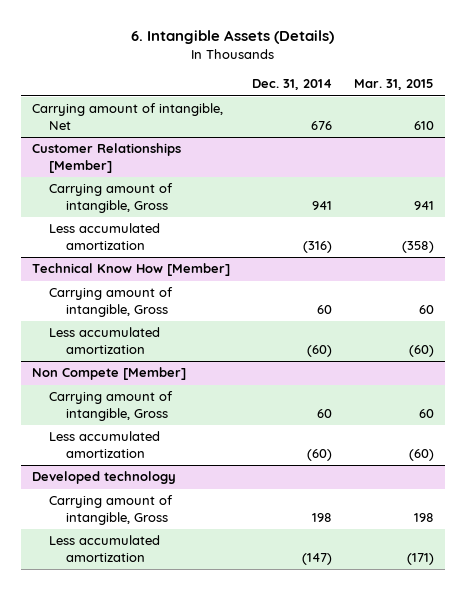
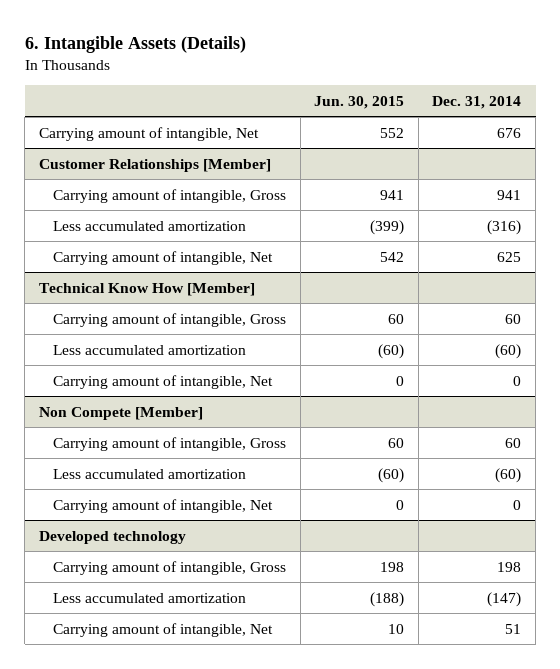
[354,79,435,91] Mar. 31, 2015 -> none
none -> [314,95,405,109] Jun. 30, 2015
none -> [52,250,273,265] Carrying amount of intangible, Net
none -> [52,374,273,389] Carrying amount of intangible, Net
none -> [52,498,273,513] Carrying amount of intangible, Net
none -> [52,622,273,637] Carrying amount of intangible, Net

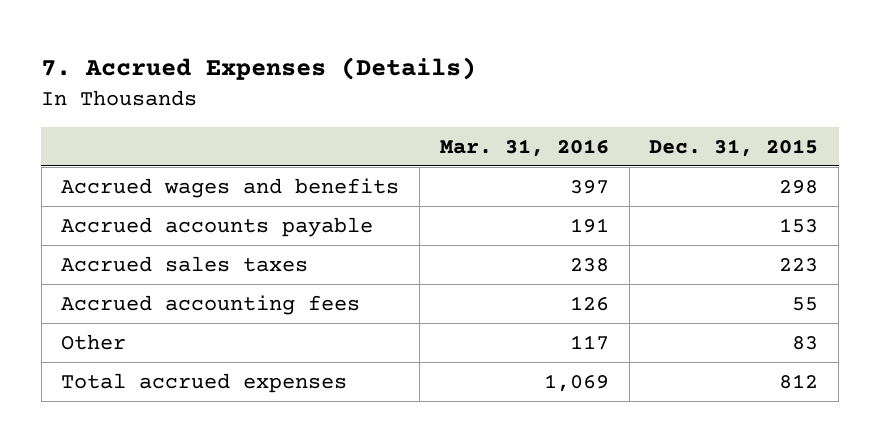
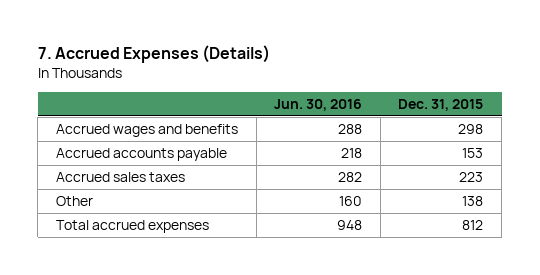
[439,138,609,157] Mar. 31, 2016 -> none
none -> [274,98,363,111] Jun. 30, 2016
[61,294,361,315] Accrued accounting fees -> none
[792,335,819,350] 83 -> [462,196,484,207] 138

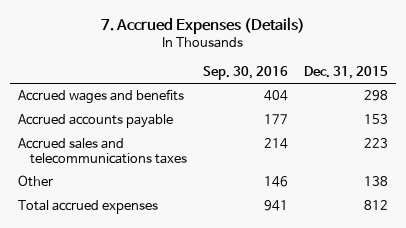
[274,98,363,111] Jun. 30, 2016 -> none
none -> [203,65,289,80] Sep. 30, 2016
[56,172,186,183] Accrued sales taxes -> [18,138,187,165] Accrued sales and telecommunications taxes

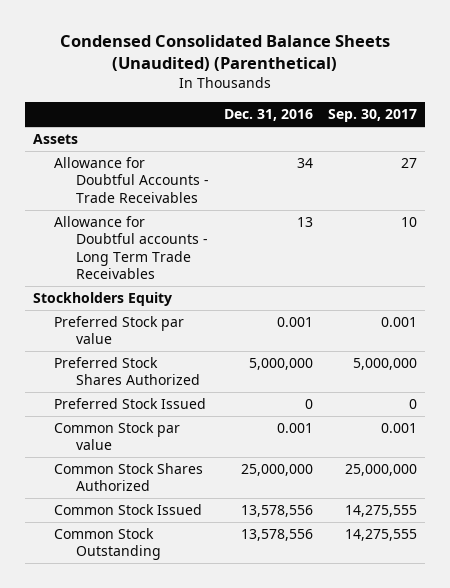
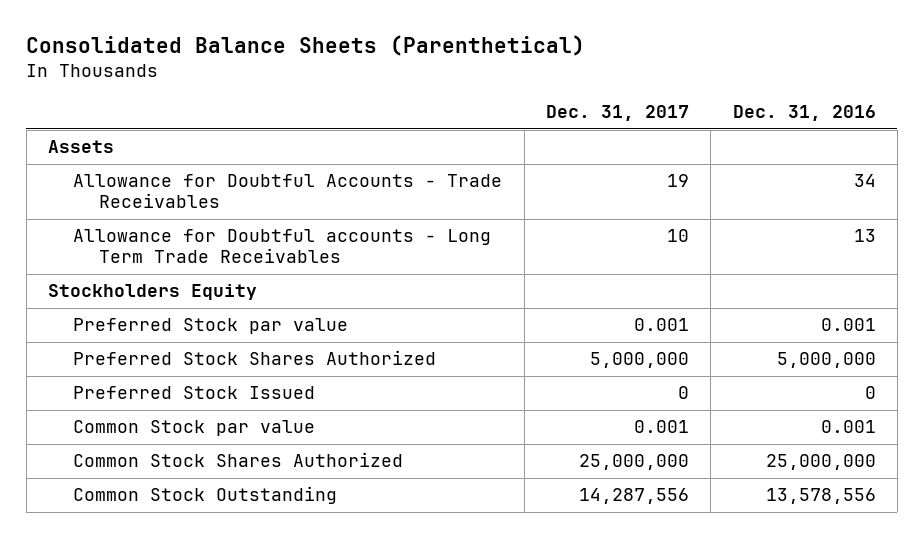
[59,35,390,72] Condensed Consolidated Balance Sheets (Unaudited) (Parenthetical) -> [26,35,586,57] Consolidated Balance Sheets (Parenthetical)
[328,109,418,123] Sep. 30, 2017 -> none
none -> [546,105,690,122] Dec. 31, 2017
[54,504,203,516] Common Stock Issued -> none

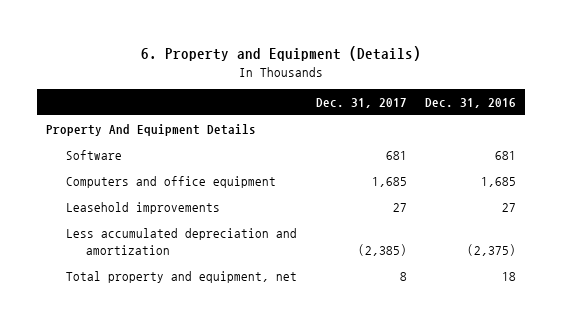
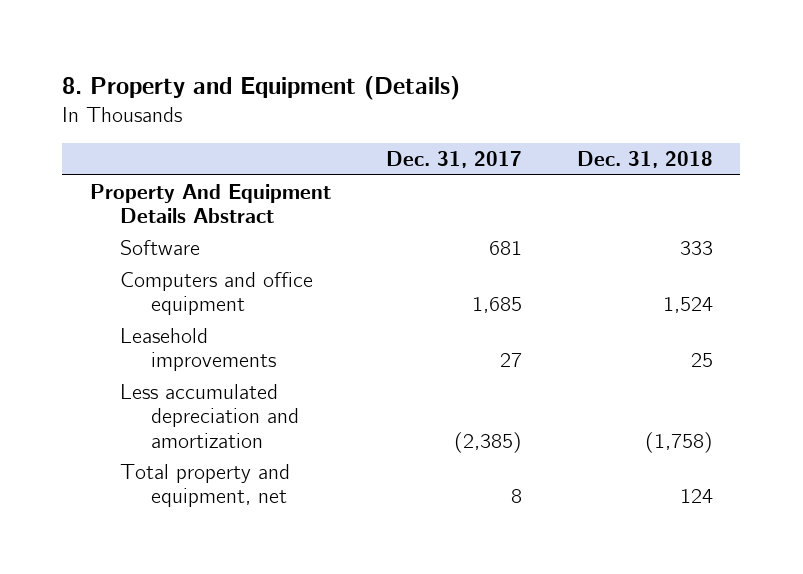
[141,45,422,61] 6. Property and Equipment (Details) -> [62,76,461,101] 8. Property and Equipment (Details)
[425,98,517,109] Dec. 31, 2016 -> none
none -> [576,151,713,169] Dec. 31, 2018
[46,124,257,137] Property And Equipment Details -> [89,184,331,224] Property And Equipment Details Abstract

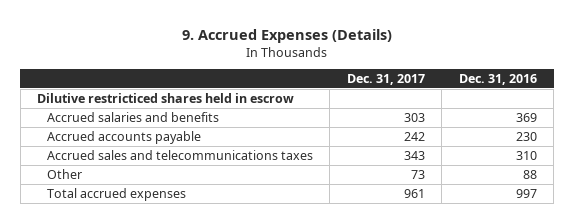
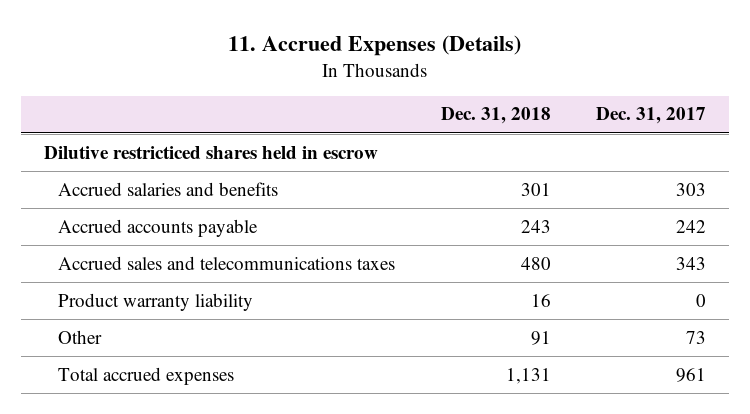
[182,28,393,43] 9. Accrued Expenses (Details) -> [228,34,522,56] 11. Accrued Expenses (Details)
[458,73,537,85] Dec. 31, 2016 -> none
none -> [440,107,551,125] Dec. 31, 2018
none -> [58,292,254,311] Product warranty liability

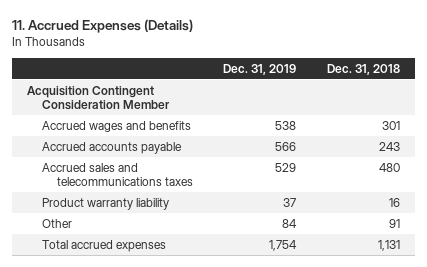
[596,107,707,125] Dec. 31, 2017 -> none
none -> [223,63,297,75] Dec. 31, 2019
[44,145,379,159] Dilutive restricticed shares held in escrow -> none
none -> [27,85,171,110] Acquisition Contingent Consideration Member
[58,181,279,196] Accrued salaries and benefits -> [42,120,192,132] Accrued wages and benefits

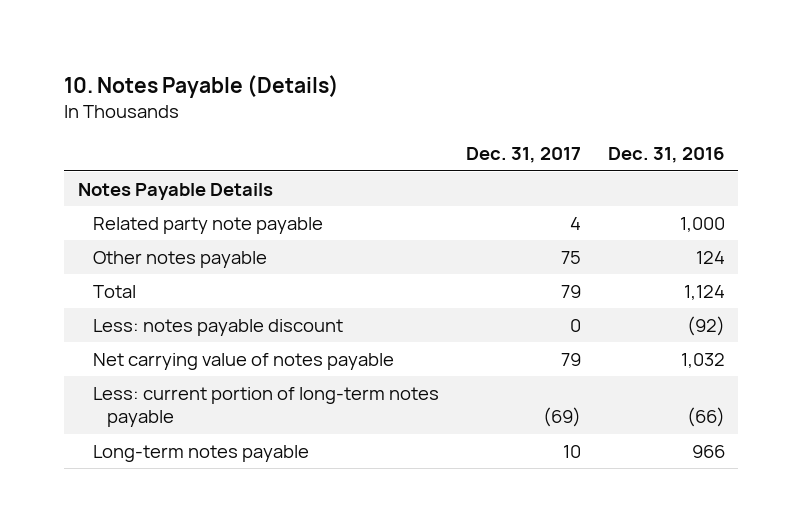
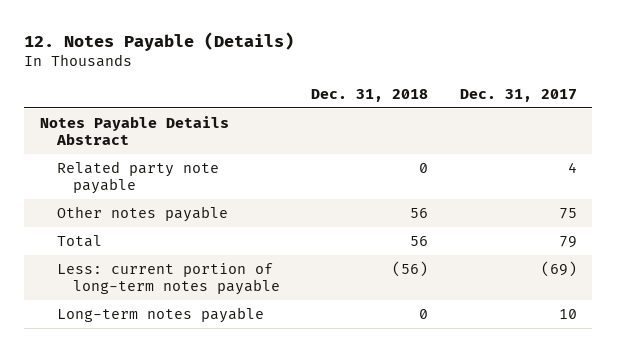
[64,74,340,98] 10. Notes Payable (Details) -> [24,31,295,51] 12. Notes Payable (Details)
[607,147,725,164] Dec. 31, 2016 -> none
none -> [311,89,429,103] Dec. 31, 2018
[77,182,273,200] Notes Payable Details -> [40,115,230,145] Notes Payable Details Abstract
[92,318,343,336] Less: notes payable discount -> none
[92,352,394,370] Net carrying value of notes payable -> none

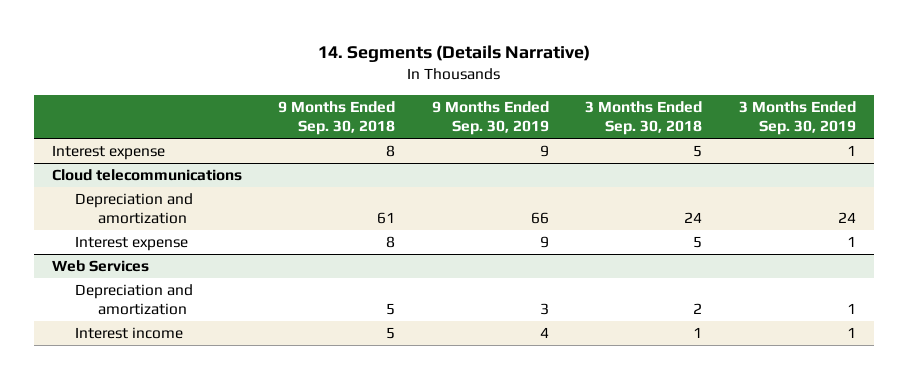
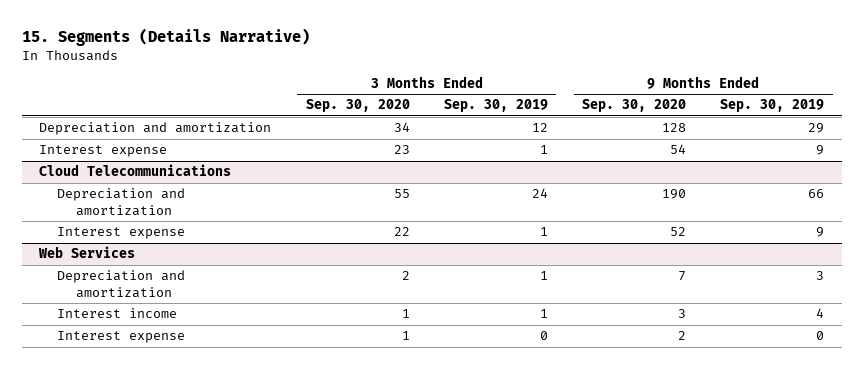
[317,45,590,63] 14. Segments (Details Narrative) -> [22,28,311,47] 15. Segments (Details Narrative)
[278,101,396,136] 9 Months Ended Sep. 30, 2018 -> none
[585,101,703,136] 3 Months Ended Sep. 30, 2018 -> none
none -> [305,99,410,113] Sep. 30, 2020
none -> [582,99,687,113] Sep. 30, 2020
none -> [39,122,272,136] Depreciation and amortization
[51,169,242,182] Cloud telecommunications -> [39,164,232,177] Cloud Telecommunications
none -> [57,331,186,344] Interest expense

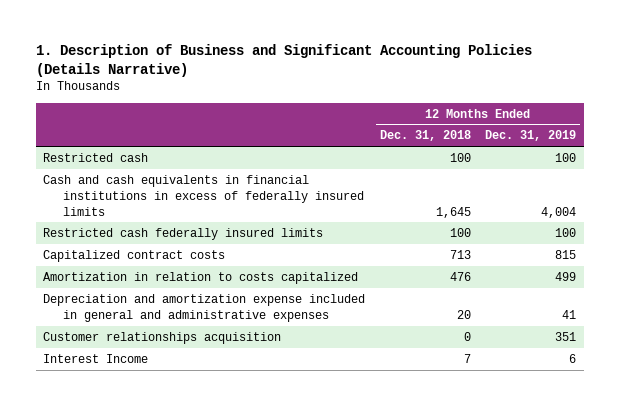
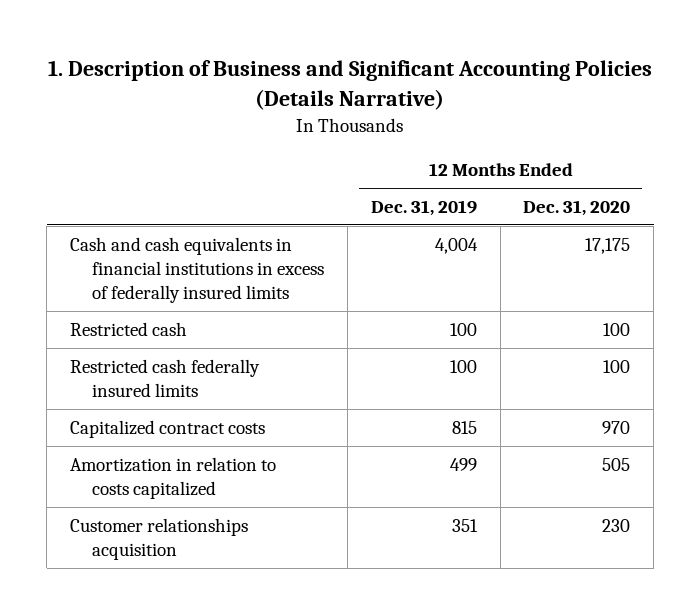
[379,130,471,142] Dec. 31, 2018 -> none
none -> [523,199,631,216] Dec. 31, 2020
[43,152,149,162] Restricted cash -> [69,321,187,336] Restricted cash
[43,293,366,322] Depreciation and amortization expense included in general and administrative expenses -> none
[43,353,149,363] Interest Income -> none

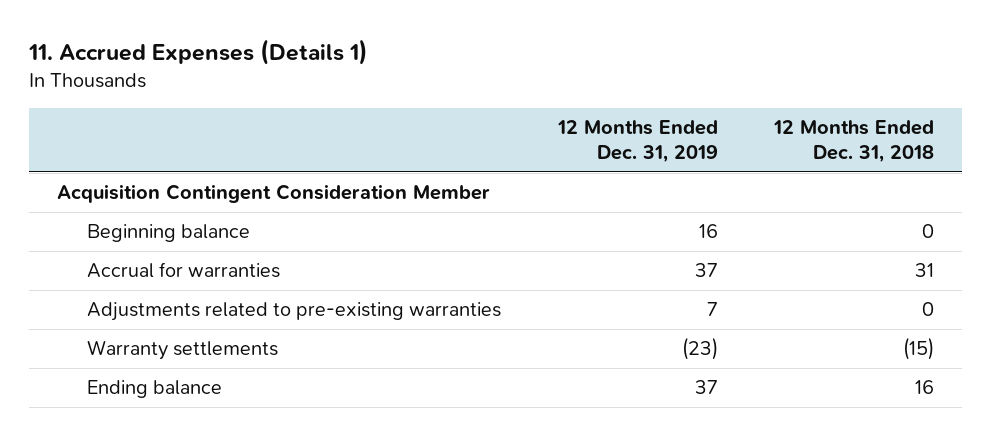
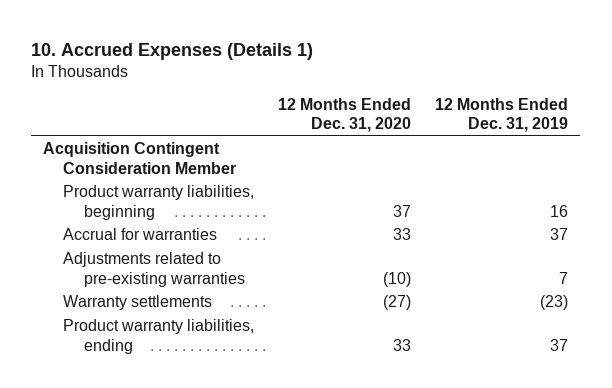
[27,39,368,66] 11. Accrued Expenses (Details 1) -> [31,42,314,60] 10. Accrued Expenses (Details 1)
[772,120,934,164] 12 Months Ended Dec. 31, 2018 -> none
none -> [278,98,412,133] 12 Months Ended Dec. 31, 2020
[87,224,251,243] Beginning balance -> [63,185,255,220] Product warranty liabilities, beginning
[87,380,223,399] Ending balance -> [63,319,255,354] Product warranty liabilities, ending

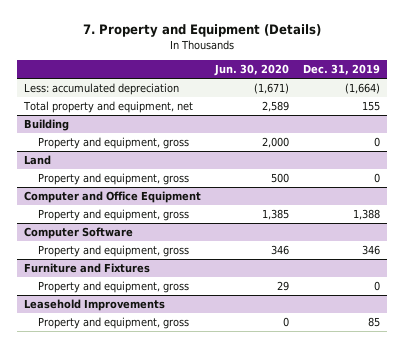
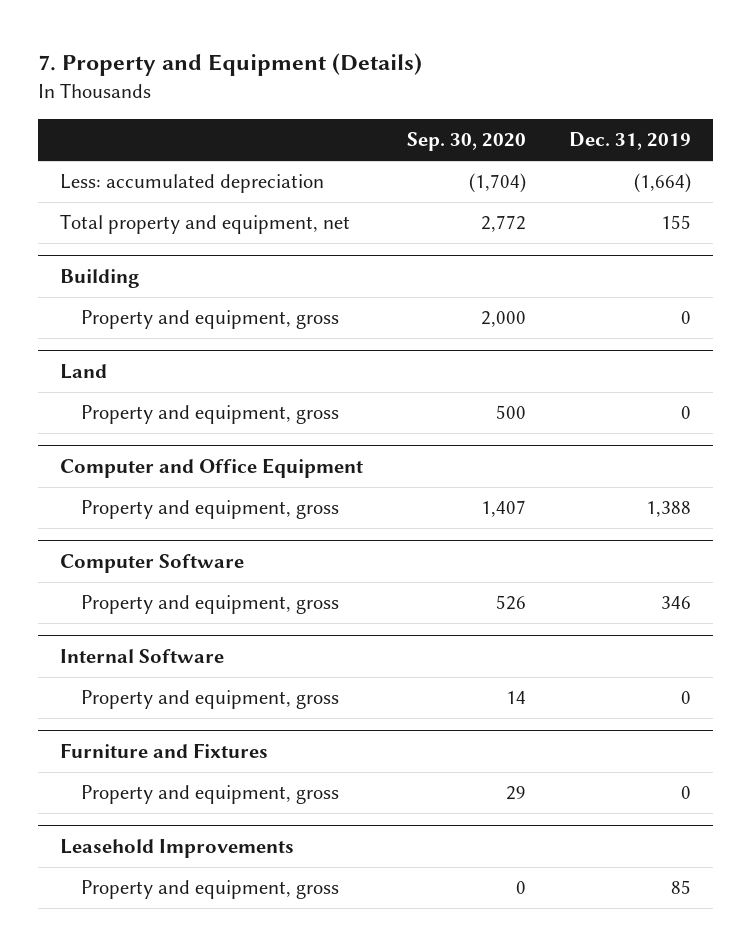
[213,64,289,77] Jun. 30, 2020 -> none
none -> [406,132,526,152] Sep. 30, 2020
none -> [59,649,224,664] Internal Software
none -> [80,690,339,710] Property and equipment, gross

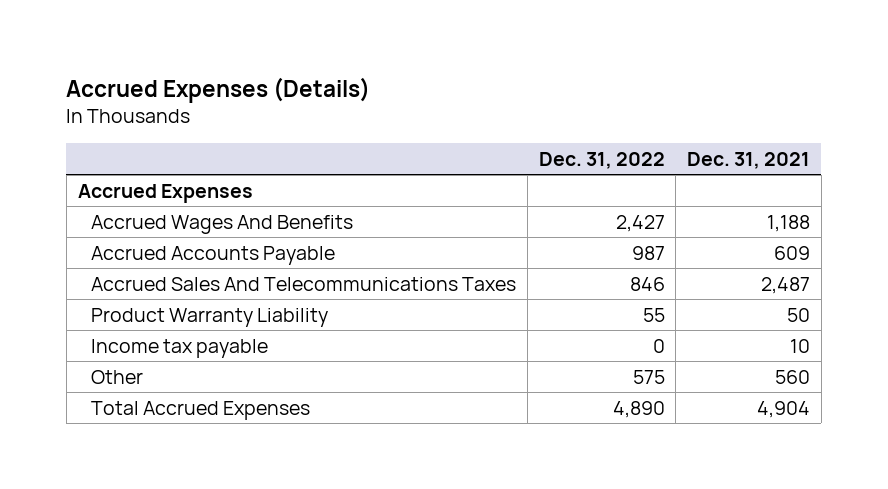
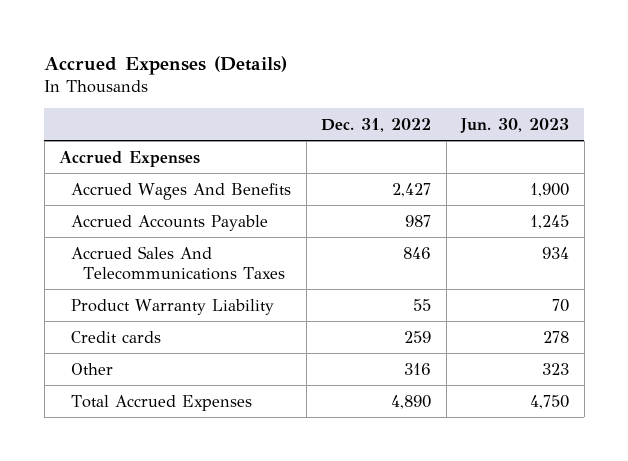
[687,151,811,169] Dec. 31, 2021 -> none
none -> [460,117,570,133] Jun. 30, 2023
[91,338,269,358] Income tax payable -> none
none -> [71,330,162,343] Credit cards
[632,369,665,384] 575 -> [404,362,432,375] 316

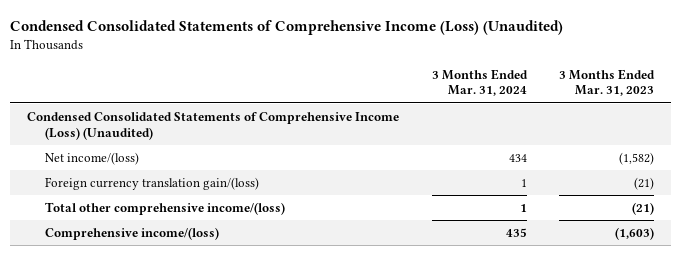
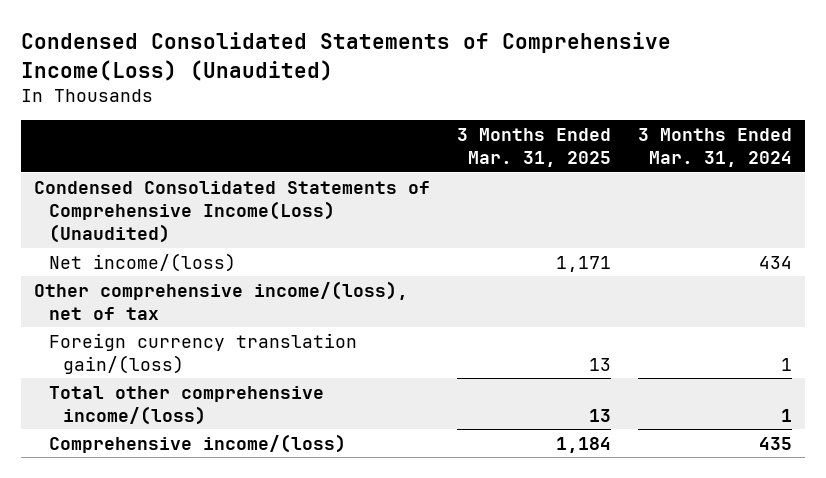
[10,19,564,35] Condensed Consolidated Statements of Comprehensive Income (Loss) (Unaudited) -> [21,32,672,81] Condensed Consolidated Statements of Comprehensive Income(Loss) (Unaudited)
[559,68,656,97] 3 Months Ended Mar. 31, 2023 -> none
none -> [456,127,611,168] 3 Months Ended Mar. 31, 2025
[26,111,399,140] Condensed Consolidated Statements of Comprehensive Income (Loss) (Unaudited) -> [34,180,431,244] Condensed Consolidated Statements of Comprehensive Income(Loss) (Unaudited)
none -> [34,280,409,321] Other comprehensive income/(loss), net of tax

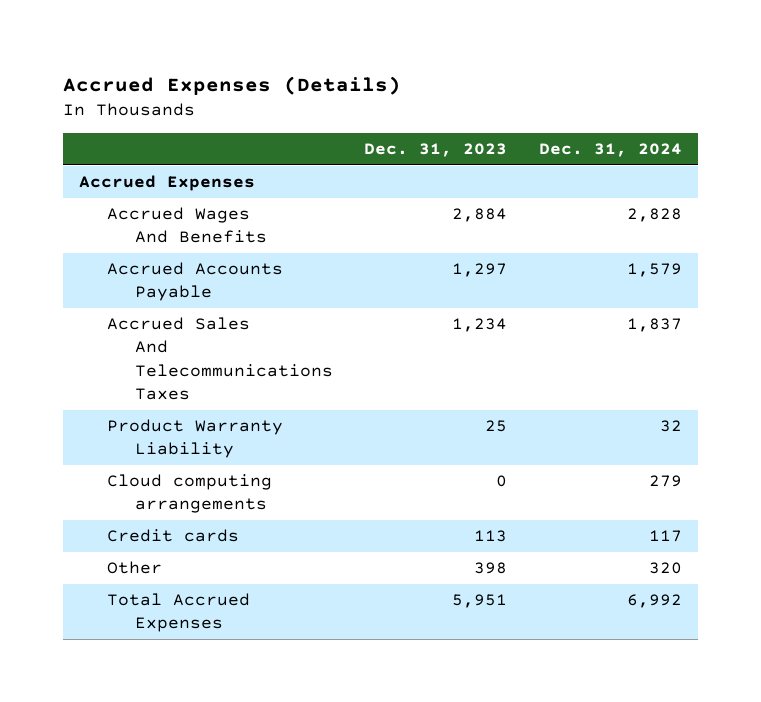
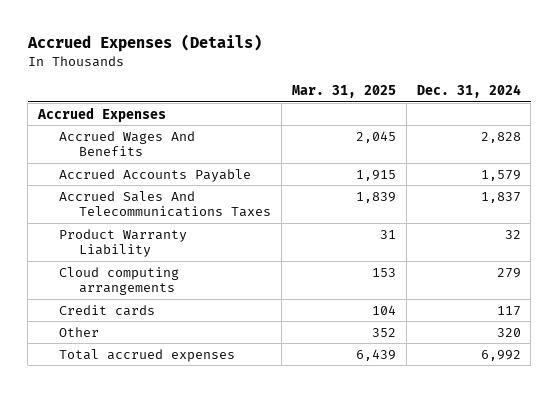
[364,143,508,158] Dec. 31, 2023 -> none
none -> [291,84,396,98] Mar. 31, 2025
[106,593,250,633] Total Accrued Expenses -> [58,348,235,362] Total accrued expenses

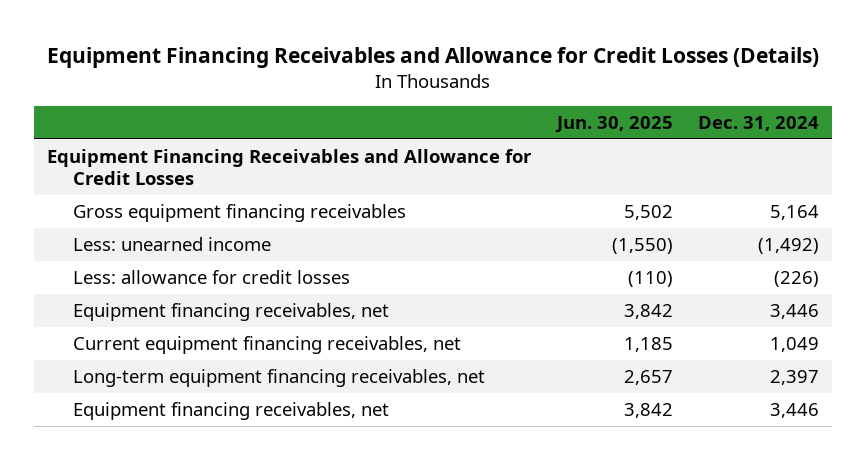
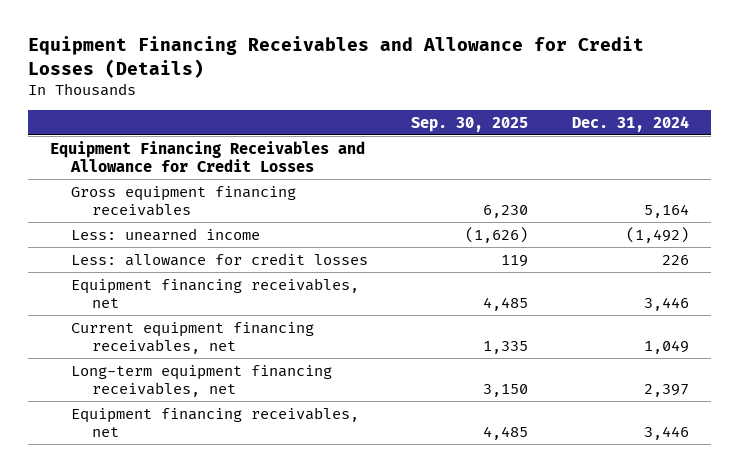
[554,115,673,133] Jun. 30, 2025 -> none
none -> [411,116,529,132] Sep. 30, 2025
[774,270,820,287] (226) -> [662,254,690,265] 226

